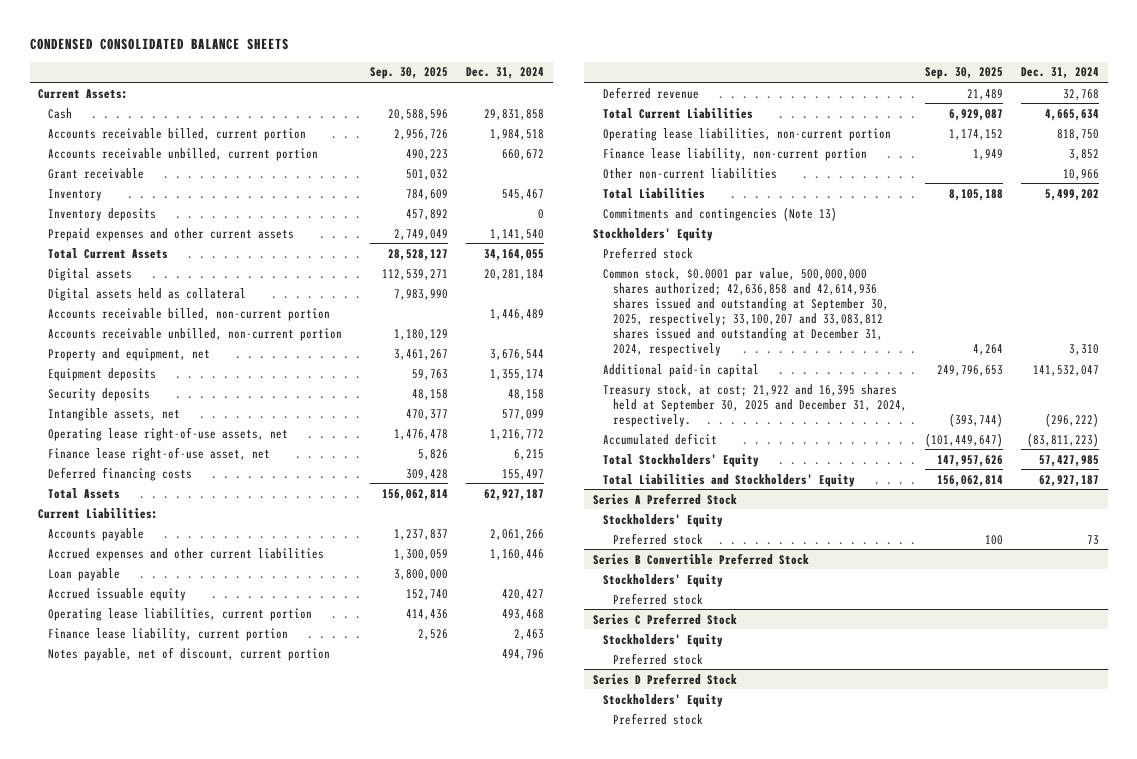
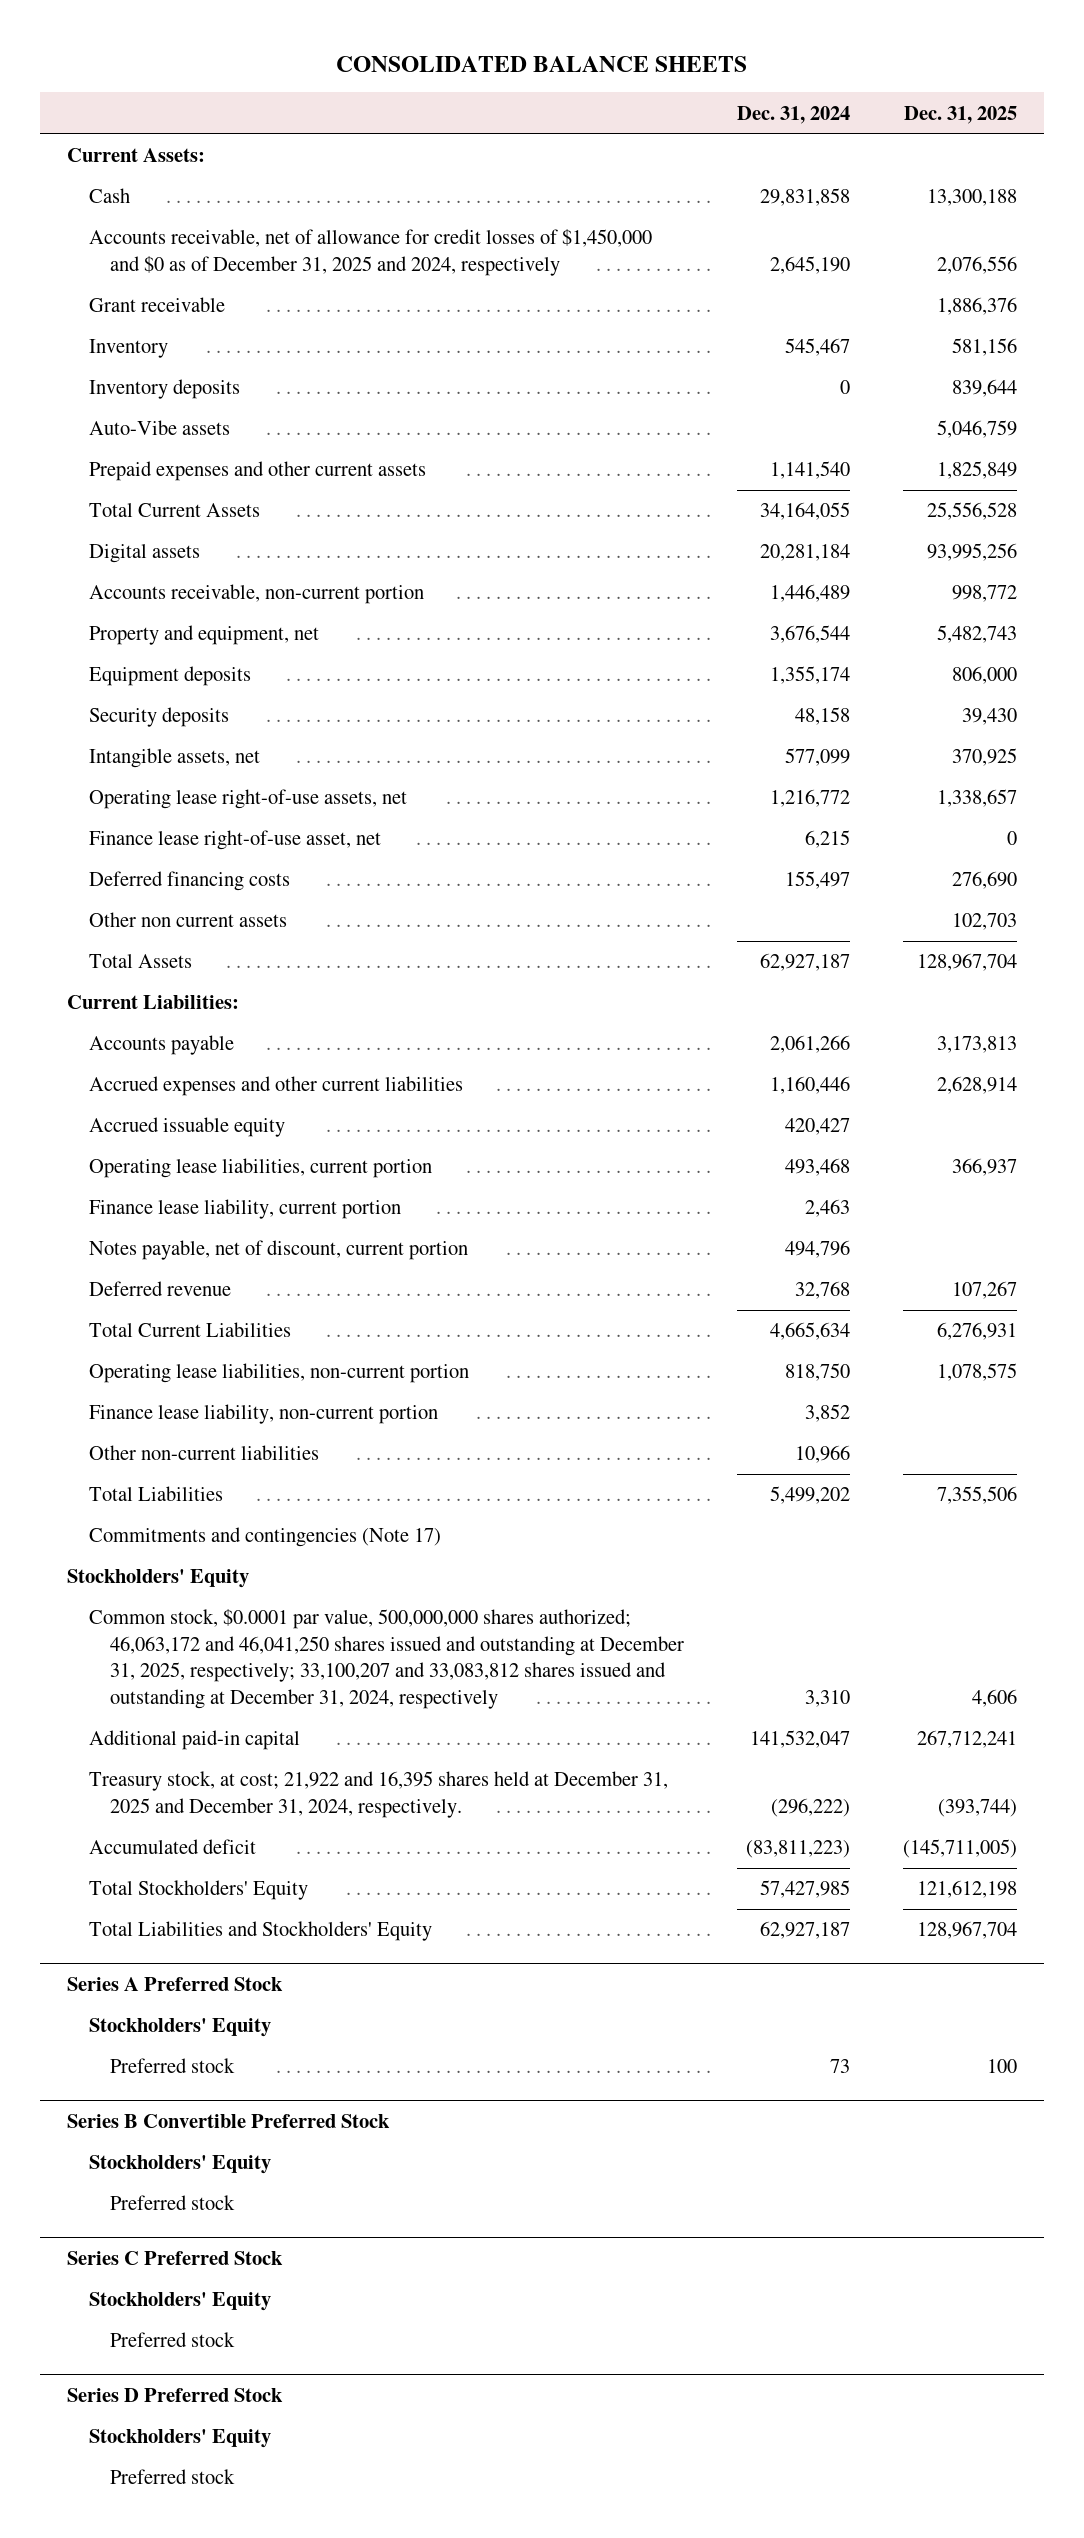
[29,38,289,51] CONDENSED CONSOLIDATED BALANCE SHEETS -> [336,55,748,72] CONSOLIDATED BALANCE SHEETS
[370,67,449,80] Sep. 30, 2025 -> none
none -> [904,105,1018,124] Dec. 31, 2025
[48,127,307,141] Accounts receivable billed, current portion -> none
[48,147,319,161] Accounts receivable unbilled, current portion -> none
none -> [88,229,652,276] Accounts receivable, net of allowance for credit losses of $1,450,000 and $0 as of December 31, 2025 and 2024, respectively
none -> [88,420,230,436] Auto-Vibe assets
[48,287,247,301] Digital assets held as collateral -> none
[48,327,343,341] Accounts receivable unbilled, non-current portion -> none
[48,307,331,321] Accounts receivable billed, non-current portion -> [88,584,424,605] Accounts receivable, non-current portion
none -> [88,912,287,928] Other non current assets
[48,567,121,581] Loan payable -> none
[603,206,838,221] Commitments and contingencies (Note 13) -> [88,1527,441,1548] Commitments and contingencies (Note 17)
[603,246,694,259] Preferred stock -> none
[603,267,890,356] Common stock, $0.0001 par value, 500,000,000 shares authorized; 42,636,858 and 42,614,936 shares issued and outstanding at September 30, 2025, respectively; 33,100,207 and 33,083,812 shares issued and outstanding at December 31, 2024, respectively -> [88,1609,685,1709] Common stock, $0.0001 par value, 500,000,000 shares authorized; 46,063,172 and 46,041,250 shares issued and outstanding at December 31, 2025, respectively; 33,100,207 and 33,083,812 shares issued and outstanding at December 31, 2024, respectively
[603,383,908,427] Treasury stock, at cost; 21,922 and 16,395 shares held at September 30, 2025 and December 31, 2024, respectively. -> [88,1771,668,1818] Treasury stock, at cost; 21,922 and 16,395 shares held at December 31, 2025 and December 31, 2024, respectively.

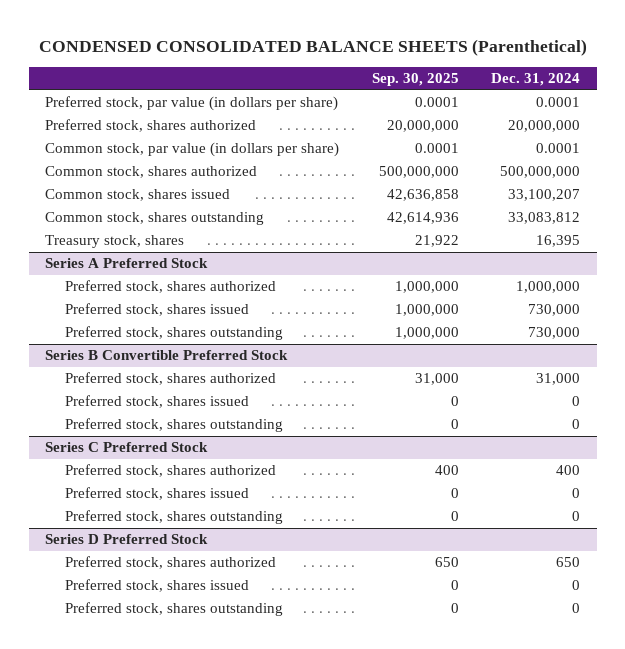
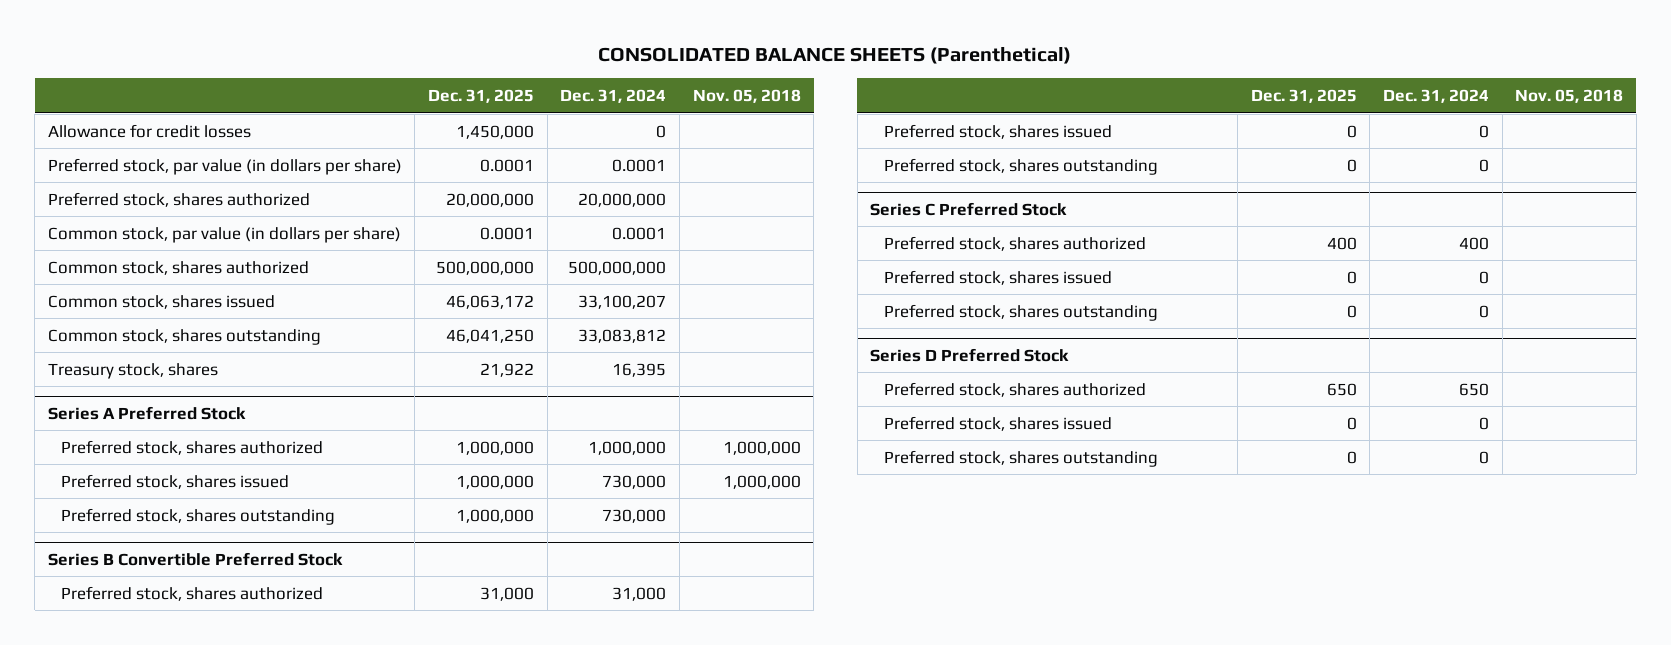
[38,39,587,57] CONDENSED CONSOLIDATED BALANCE SHEETS (Parenthetical) -> [598,47,1072,65] CONSOLIDATED BALANCE SHEETS (Parenthetical)
[371,73,459,87] Sep. 30, 2025 -> none
none -> [428,89,535,104] Dec. 31, 2025
none -> [692,89,801,104] Nov. 05, 2018
none -> [47,123,251,138] Allowance for credit losses

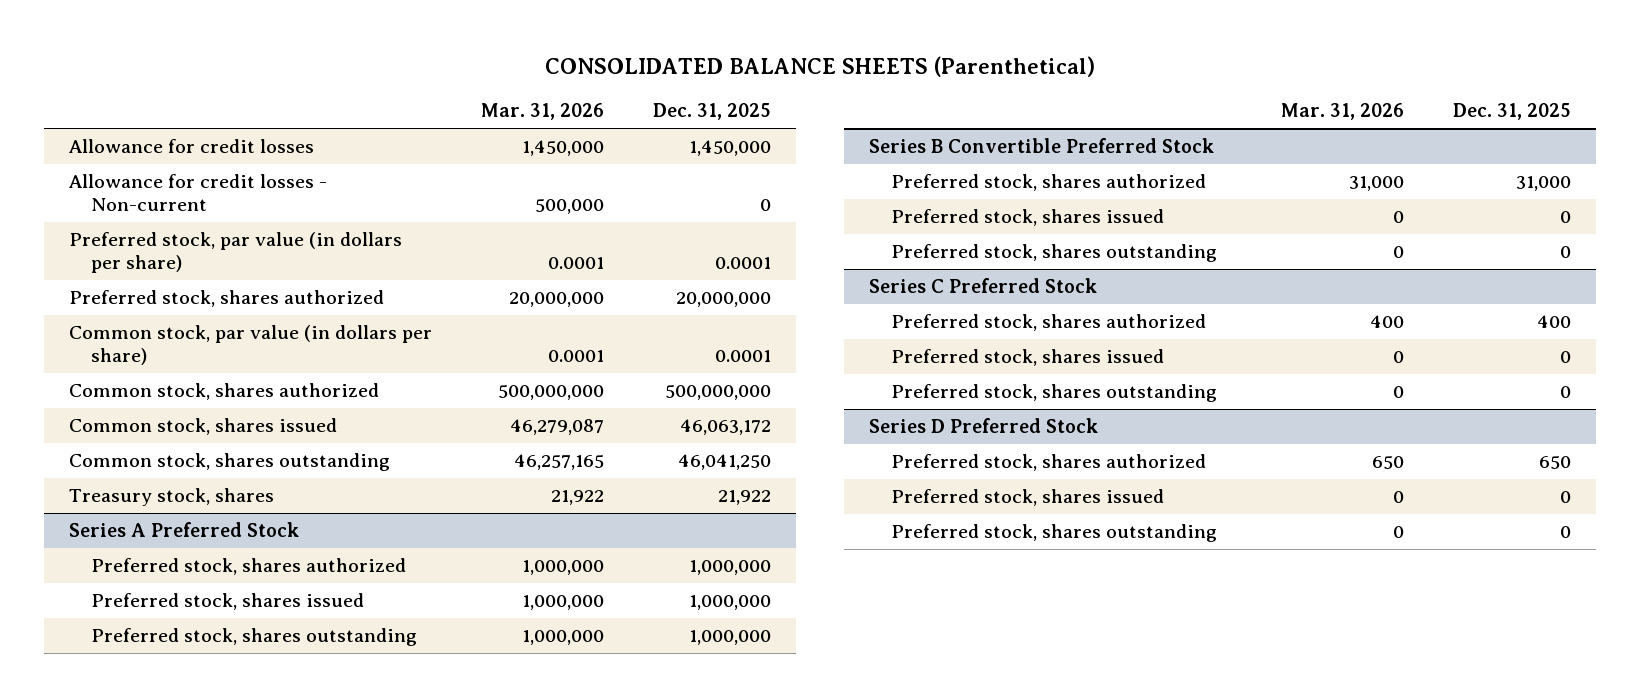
[560,89,667,104] Dec. 31, 2024 -> none
[692,89,801,104] Nov. 05, 2018 -> none
none -> [480,103,604,121] Mar. 31, 2026
none -> [68,174,327,212] Allowance for credit losses - Non-current

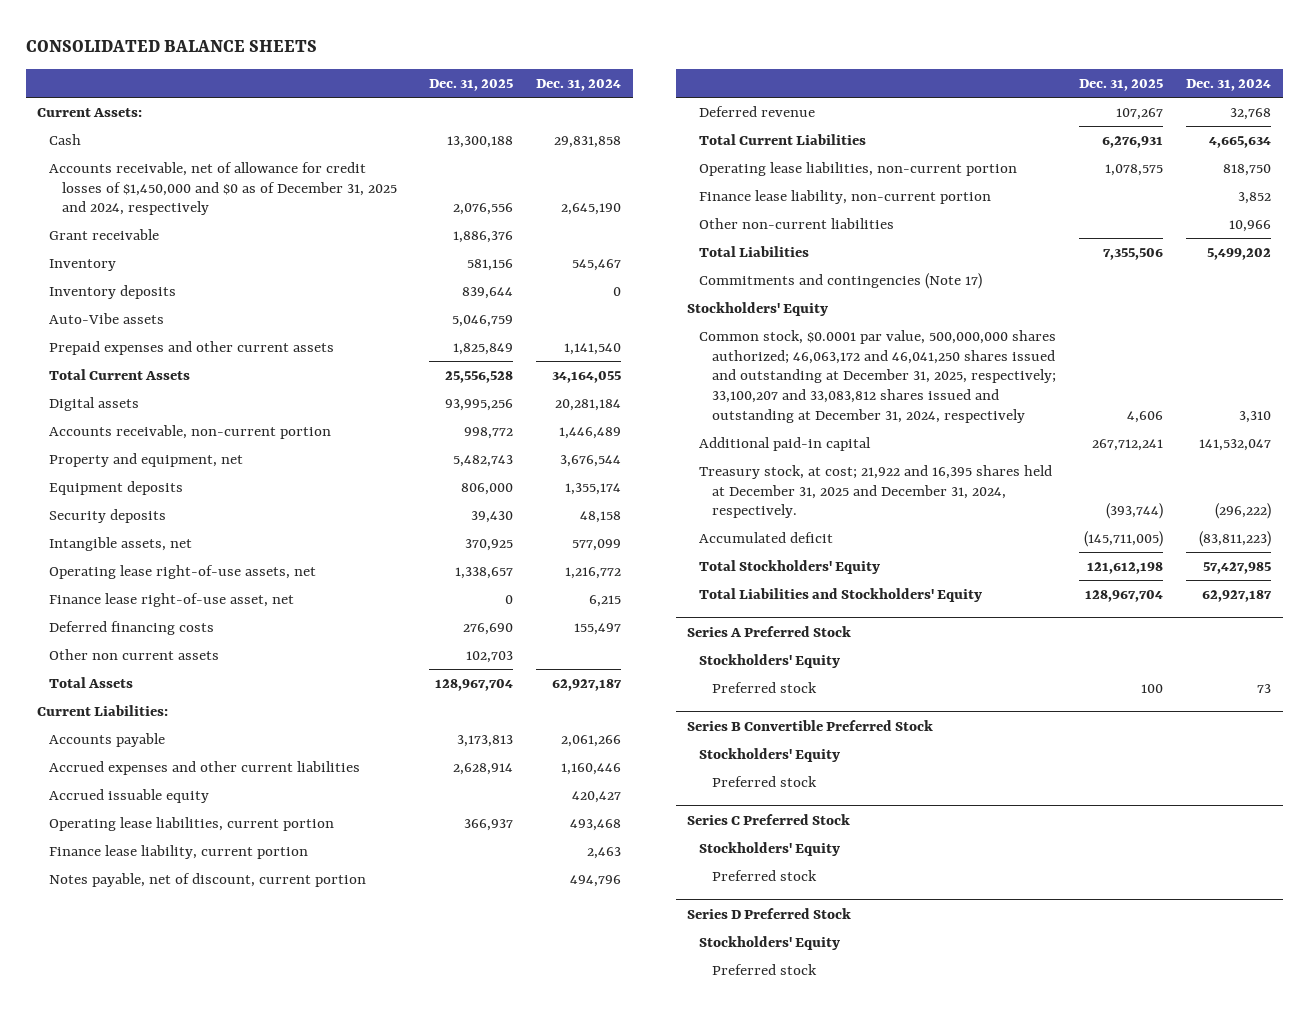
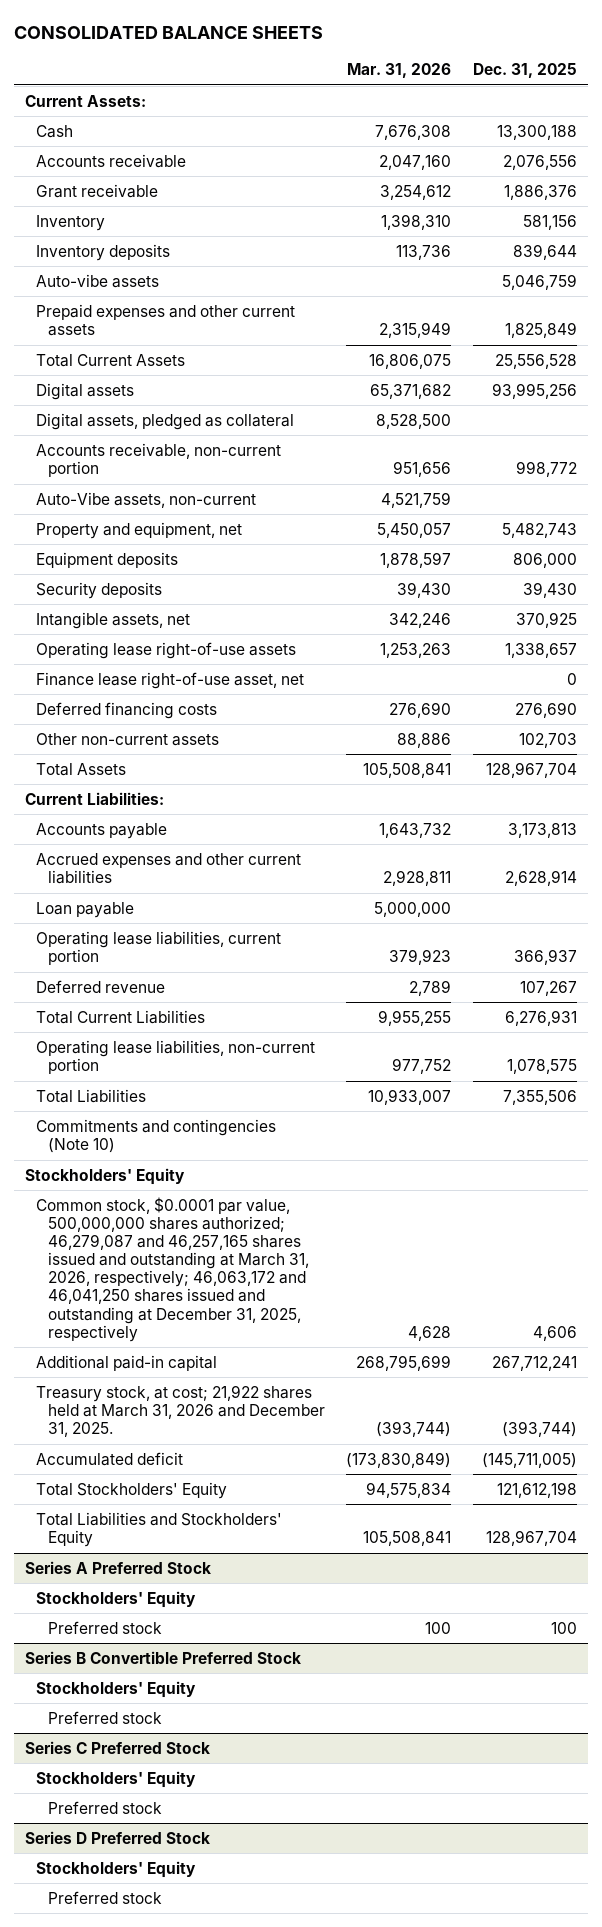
[536,79,622,92] Dec. 31, 2024 -> none
none -> [347,63,452,79] Mar. 31, 2026
[49,161,397,216] Accounts receivable, net of allowance for credit losses of $1,450,000 and $0 as of December 31, 2025 and 2024, respectively -> [36,153,187,168] Accounts receivable
[49,312,165,324] Auto-Vibe assets -> [36,273,160,288] Auto-vibe assets
none -> [36,412,295,430] Digital assets, pledged as collateral
none -> [36,491,257,508] Auto-Vibe assets, non-current
[49,564,317,579] Operating lease right-of-use assets, net -> [36,641,297,659] Operating lease right-of-use assets
[49,648,220,660] Other non current assets -> [36,732,220,746] Other non-current assets
[49,788,210,803] Accrued issuable equity -> none
none -> [36,901,135,918] Loan payable
[49,844,309,859] Finance lease liability, current portion -> none
[49,872,367,887] Notes payable, net of discount, current portion -> none
[699,189,992,204] Finance lease liability, non-current portion -> none
[699,217,895,229] Other non-current liabilities -> none
[699,272,983,289] Commitments and contingencies (Note 17) -> [36,1118,277,1154] Commitments and contingencies (Note 10)
[699,329,1057,423] Common stock, $0.0001 par value, 500,000,000 shares authorized; 46,063,172 and 46,041,250 shares issued and outstanding at December 31, 2025, respectively; 33,100,207 and 33,083,812 shares issued and outstanding at December 31, 2024, respectively -> [36,1196,309,1342] Common stock, $0.0001 par value, 500,000,000 shares authorized; 46,279,087 and 46,257,165 shares issued and outstanding at March 31, 2026, respectively; 46,063,172 and 46,041,250 shares issued and outstanding at December 31, 2025, respectively
[699,464,1053,519] Treasury stock, at cost; 21,922 and 16,395 shares held at December 31, 2025 and December 31, 2024, respectively. -> [36,1384,325,1438] Treasury stock, at cost; 21,922 shares held at March 31, 2026 and December 31, 2025.

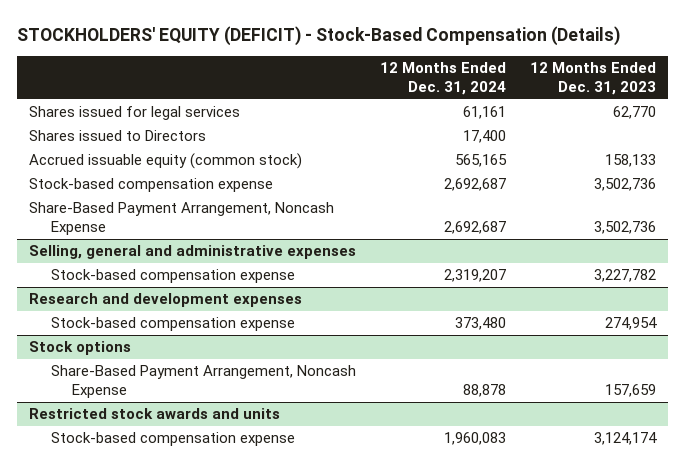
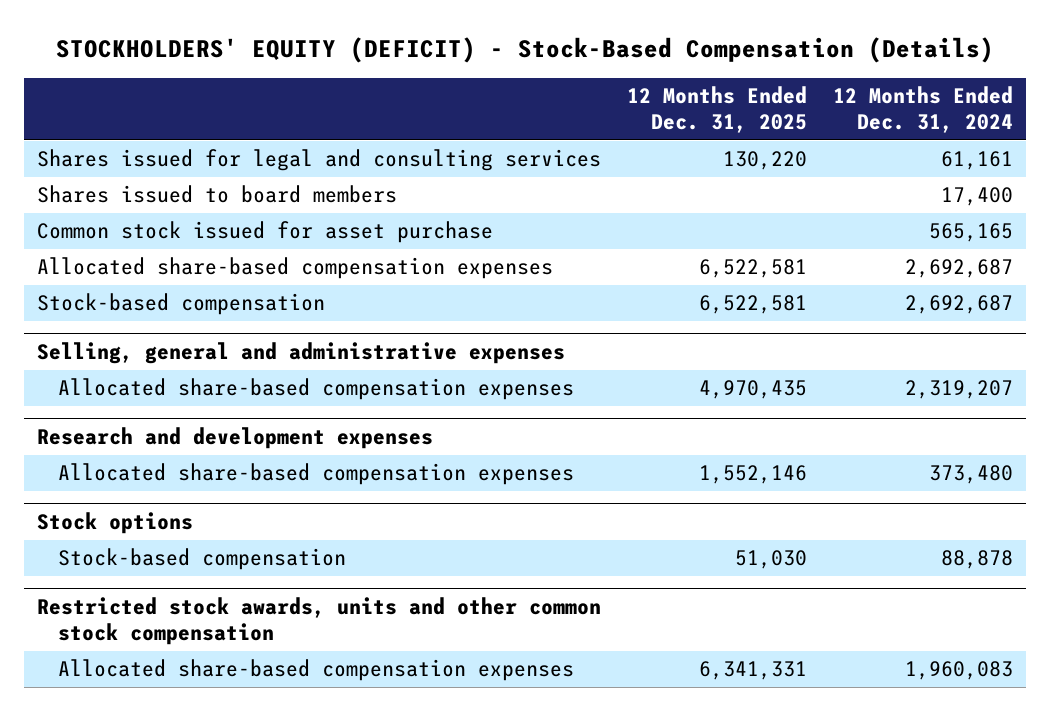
[530,62,657,95] 12 Months Ended Dec. 31, 2023 -> none
none -> [627,86,808,133] 12 Months Ended Dec. 31, 2025
[29,106,241,121] Shares issued for legal services -> [37,149,602,172] Shares issued for legal and consulting services
[29,130,207,142] Shares issued to Directors -> [37,185,398,204] Shares issued to board members
[29,153,303,170] Accrued issuable equity (common stock) -> [37,221,494,244] Common stock issued for asset purchase
[29,178,274,193] Stock-based compensation expense -> [37,257,554,280] Allocated share-based compensation expenses
[29,202,335,236] Share-Based Payment Arrangement, Noncash Expense -> [37,293,326,316] Stock-based compensation
[50,269,295,284] Stock-based compensation expense -> [57,378,574,401] Allocated share-based compensation expenses
[50,317,295,332] Stock-based compensation expense -> [57,463,574,486] Allocated share-based compensation expenses
[50,365,356,399] Share-Based Payment Arrangement, Noncash Expense -> [57,548,346,571] Stock-based compensation
[29,408,281,420] Restricted stock awards and units -> [37,597,602,646] Restricted stock awards, units and other common stock compensation
[50,432,295,447] Stock-based compensation expense -> [57,659,574,682] Allocated share-based compensation expenses

